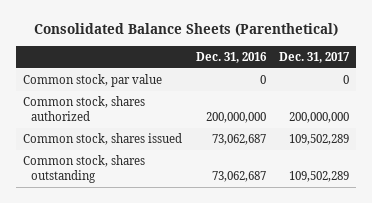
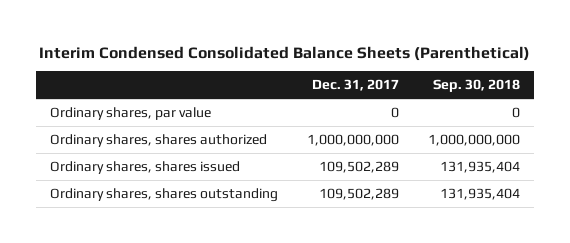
[34,22,339,36] Consolidated Balance Sheets (Parenthetical) -> [38,45,530,61] Interim Condensed Consolidated Balance Sheets (Parenthetical)
[195,51,267,63] Dec. 31, 2016 -> none
none -> [432,79,520,93] Sep. 30, 2018
[22,74,162,88] Common stock, par value -> [50,106,212,120] Ordinary shares, par value
[22,96,145,121] Common stock, shares authorized -> [50,133,268,147] Ordinary shares, shares authorized
[289,111,350,123] 200,000,000 -> [306,133,399,146] 1,000,000,000
[22,133,182,146] Common stock, shares issued -> [50,160,241,174] Ordinary shares, shares issued
[22,155,145,183] Common stock, shares outstanding -> [50,187,279,202] Ordinary shares, shares outstanding

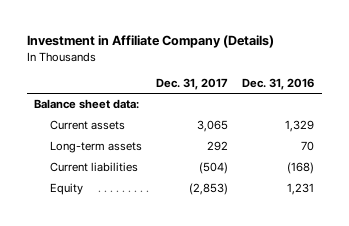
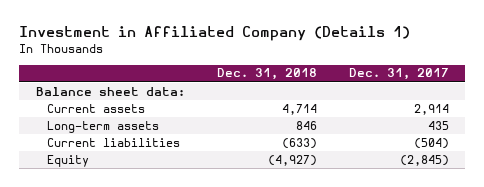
[27,35,275,49] Investment in Affiliate Company (Details) -> [19,26,411,42] Investment in Affiliated Company (Details 1)
[242,77,315,90] Dec. 31, 2016 -> none
none -> [216,68,317,81] Dec. 31, 2018
[197,120,229,133] 3,065 -> [413,103,449,115] 2,914
[207,141,229,152] 292 -> [427,120,449,130] 435
[189,183,229,196] (2,853) -> [399,154,449,166] (2,845)

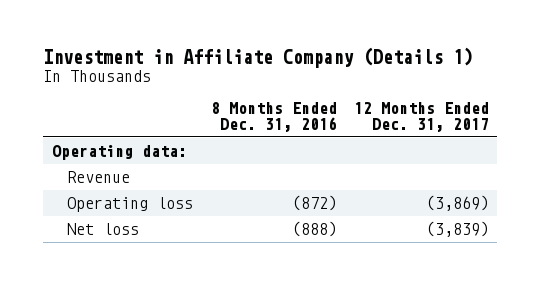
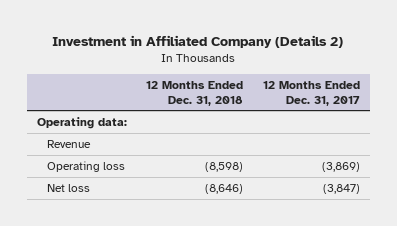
[43,46,474,68] Investment in Affiliate Company (Details 1) -> [52,34,344,48] Investment in Affiliated Company (Details 2)
[210,102,337,132] 8 Months Ended Dec. 31, 2016 -> none
none -> [146,80,244,106] 12 Months Ended Dec. 31, 2018
[425,220,489,237] (3,839) -> [323,183,361,194] (3,847)

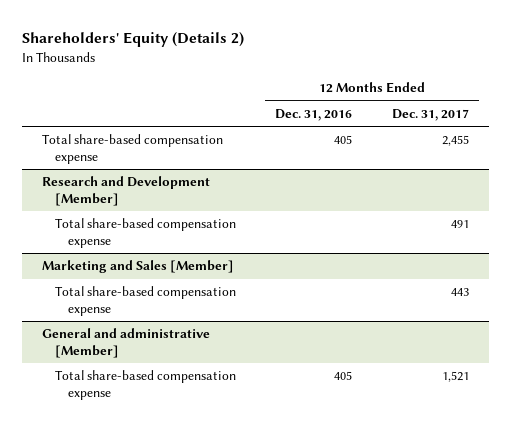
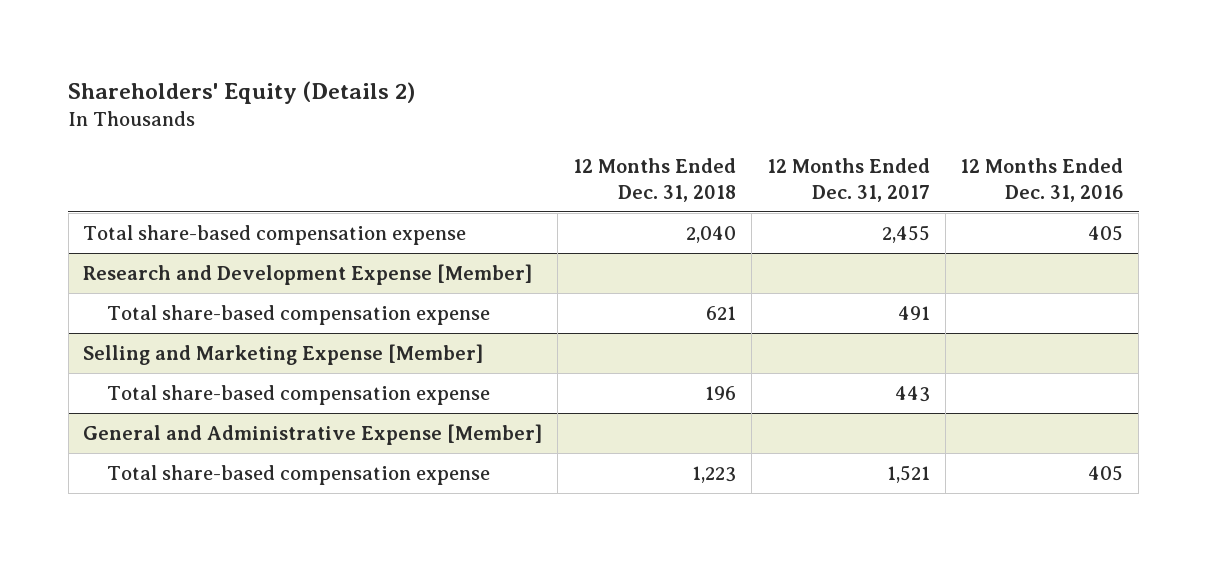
none -> [573,157,737,202] 12 Months Ended Dec. 31, 2018
[41,176,210,206] Research and Development [Member] -> [83,263,533,285] Research and Development Expense [Member]
[41,260,234,274] Marketing and Sales [Member] -> [83,343,484,365] Selling and Marketing Expense [Member]
[41,328,210,358] General and administrative [Member] -> [83,423,543,445] General and Administrative Expense [Member]

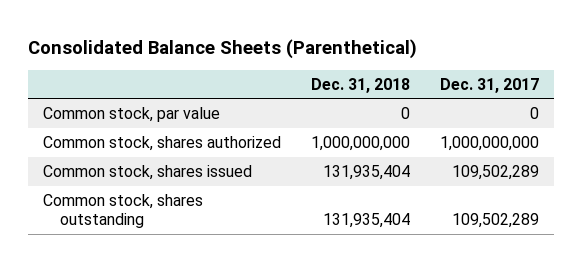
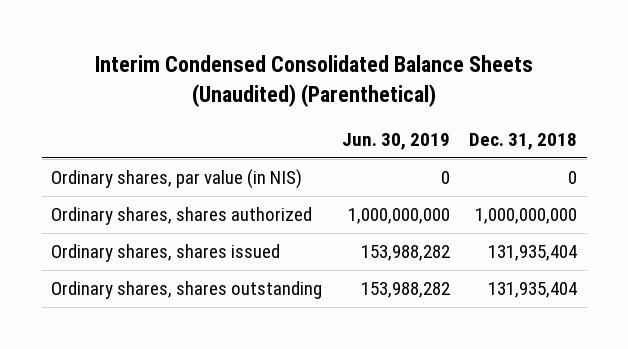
[28,38,418,59] Consolidated Balance Sheets (Parenthetical) -> [95,54,534,107] Interim Condensed Consolidated Balance Sheets (Unaudited) (Parenthetical)
[440,77,540,93] Dec. 31, 2017 -> none
none -> [341,133,450,151] Jun. 30, 2019
[43,107,221,123] Common stock, par value -> [51,169,303,190] Ordinary shares, par value (in NIS)
[43,136,282,152] Common stock, shares authorized -> [51,207,313,226] Ordinary shares, shares authorized
[43,165,253,181] Common stock, shares issued -> [51,244,281,263] Ordinary shares, shares issued
[43,194,204,229] Common stock, shares outstanding -> [51,281,323,300] Ordinary shares, shares outstanding

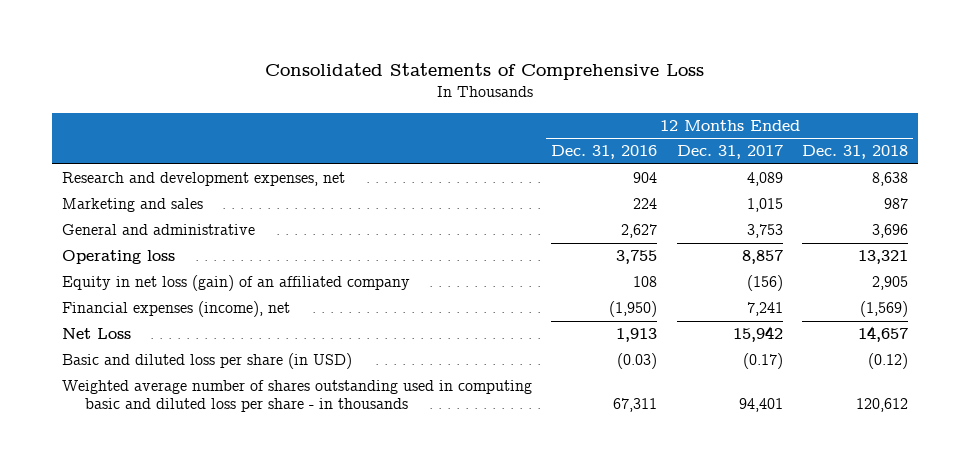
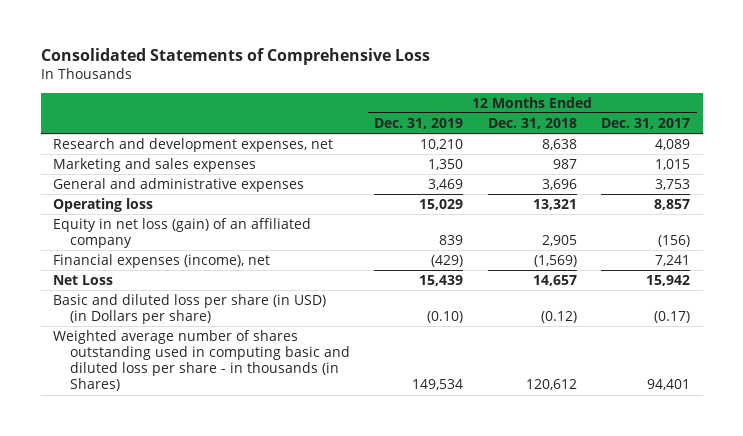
[551,145,658,160] Dec. 31, 2016 -> none
none -> [374,117,464,129] Dec. 31, 2019
[61,198,203,213] Marketing and sales -> [52,157,256,172] Marketing and sales expenses
[61,224,255,236] General and administrative -> [52,177,304,192] General and administrative expenses
[61,353,352,370] Basic and diluted loss per share (in USD) -> [52,293,326,325] Basic and diluted loss per share (in USD) (in Dollars per share)
[61,380,532,413] Weighted average number of shares outstanding used in computing basic and diluted loss per share - in thousands -> [52,329,350,392] Weighted average number of shares outstanding used in computing basic and diluted loss per share - in thousands (in Shares)

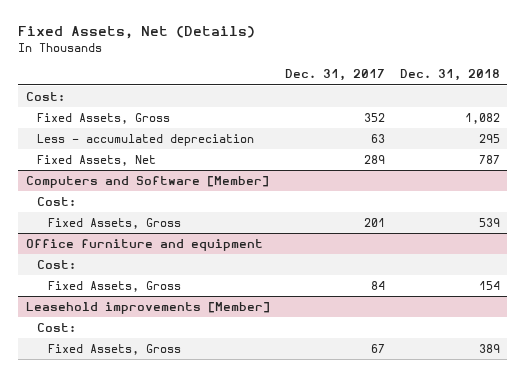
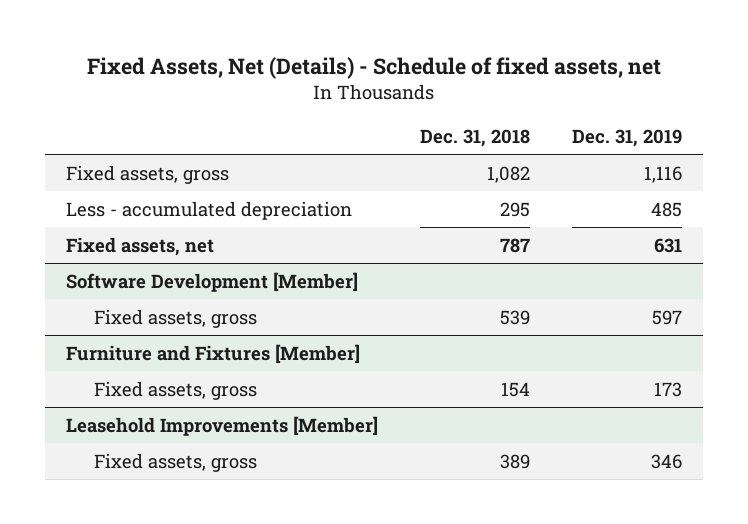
[18,26,256,40] Fixed Assets, Net (Details) -> [87,57,662,80] Fixed Assets, Net (Details) - Schedule of fixed assets, net
[284,69,385,82] Dec. 31, 2017 -> none
none -> [572,128,683,147] Dec. 31, 2019
[25,92,65,102] Cost: -> none
[36,113,170,125] Fixed Assets, Gross -> [66,164,230,184] Fixed assets, gross
[36,197,76,207] Cost: -> none
[36,260,76,270] Cost: -> none
[36,323,76,333] Cost: -> none
[36,155,156,167] Fixed Assets, Net -> [66,236,215,256] Fixed assets, net
[25,176,269,189] Computers and Software [Member] -> [66,271,359,292] Software Development [Member]
[48,218,182,230] Fixed Assets, Gross -> [94,308,258,328] Fixed assets, gross
[25,239,263,252] Office furniture and equipment -> [66,343,361,364] Furniture and Fixtures [Member]
[48,281,182,293] Fixed Assets, Gross -> [94,380,258,400] Fixed assets, gross
[25,302,270,315] Leasehold improvements [Member] -> [66,415,379,436] Leasehold Improvements [Member]
[48,344,182,356] Fixed Assets, Gross -> [94,452,258,472] Fixed assets, gross

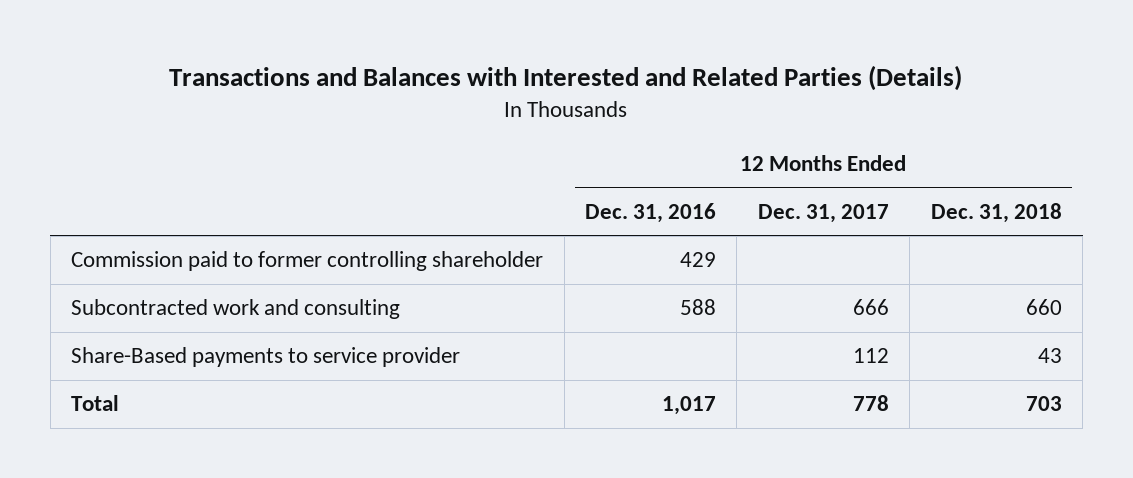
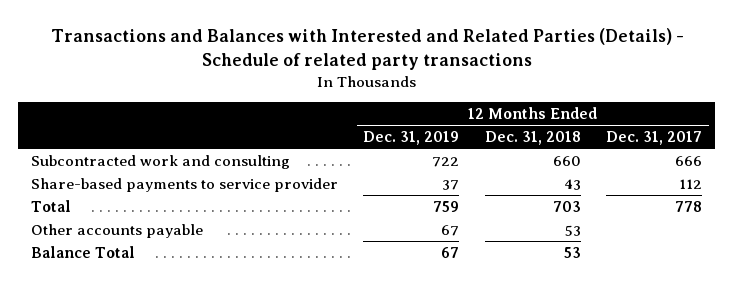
[169,64,963,91] Transactions and Balances with Interested and Related Parties (Details) -> [50,28,684,71] Transactions and Balances with Interested and Related Parties (Details) - Schedule of related party transactions
[584,202,716,223] Dec. 31, 2016 -> none
none -> [363,131,460,146] Dec. 31, 2019
[71,251,544,272] Commission paid to former controlling shareholder -> none
[71,347,461,368] Share-Based payments to service provider -> [31,177,339,192] Share-based payments to service provider
none -> [31,223,204,238] Other accounts payable
none -> [31,245,136,258] Balance Total

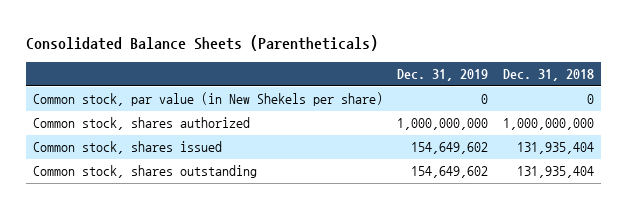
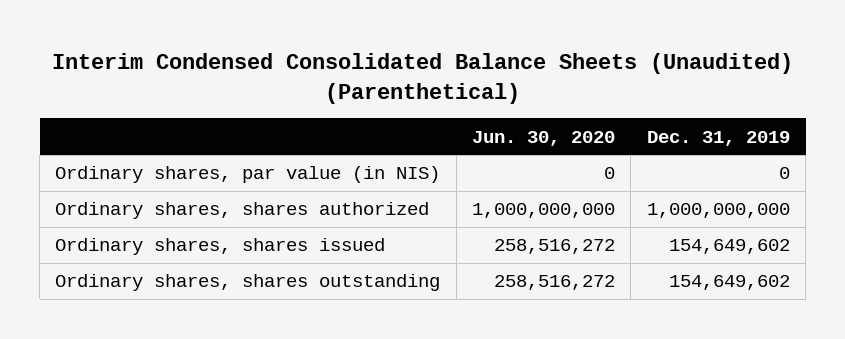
[26,35,379,52] Consolidated Balance Sheets (Parentheticals) -> [51,53,793,105] Interim Condensed Consolidated Balance Sheets (Unaudited) (Parenthetical)
[502,69,594,82] Dec. 31, 2018 -> none
none -> [472,130,616,146] Jun. 30, 2020
[33,92,384,107] Common stock, par value (in New Shekels per share) -> [55,166,441,184] Ordinary shares, par value (in NIS)
[33,117,251,131] Common stock, shares authorized -> [55,202,430,220] Ordinary shares, shares authorized
[33,141,223,155] Common stock, shares issued -> [55,238,386,256] Ordinary shares, shares issued
[33,165,258,179] Common stock, shares outstanding -> [55,274,441,292] Ordinary shares, shares outstanding

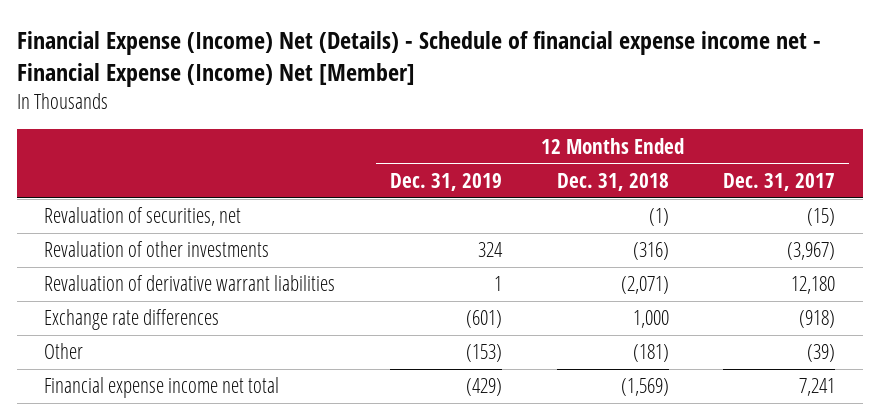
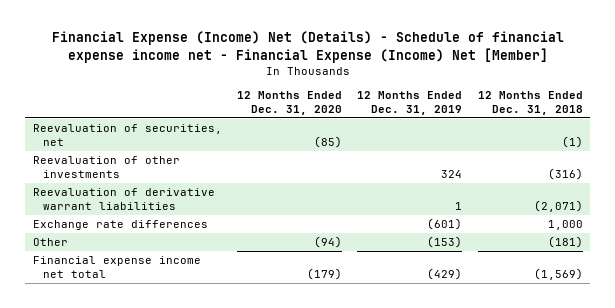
[723,173,836,192] Dec. 31, 2017 -> none
none -> [237,90,343,115] 12 Months Ended Dec. 31, 2020
[44,207,242,227] Revaluation of securities, net -> [32,124,222,146] Reevaluation of securities, net
[44,241,270,258] Revaluation of other investments -> [32,156,180,178] Reevaluation of other investments
[44,275,336,292] Revaluation of derivative warrant liabilities -> [32,188,215,210] Reevaluation of derivative warrant liabilities

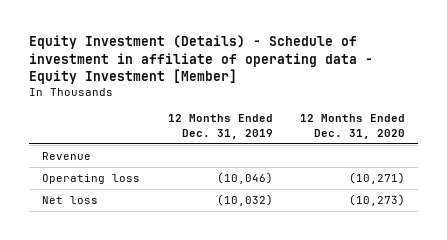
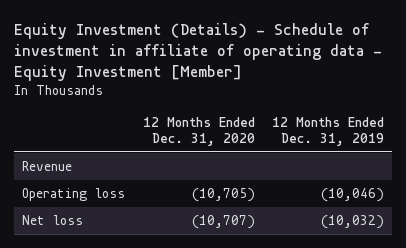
[348,171,405,184] (10,271) -> [191,188,255,203] (10,705)
[348,193,405,206] (10,273) -> [191,215,255,230] (10,707)

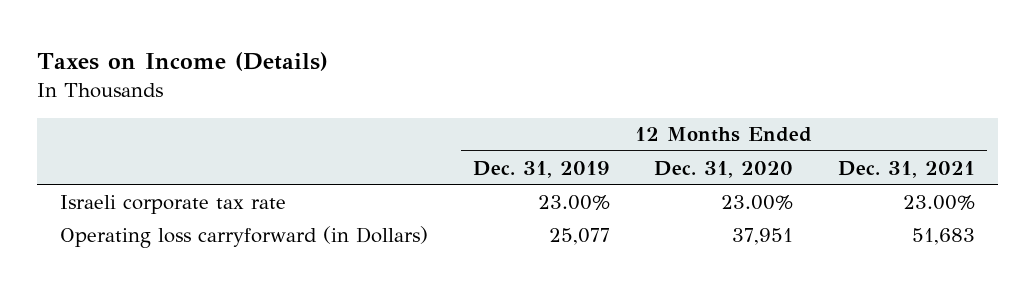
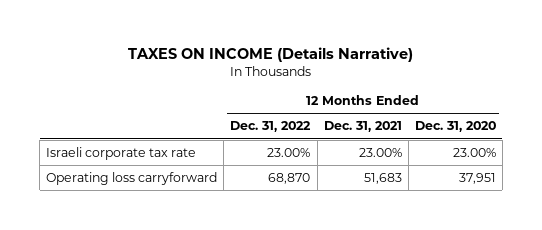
[37,52,329,72] Taxes on Income (Details) -> [128,46,414,62] TAXES ON INCOME (Details Narrative)
[472,160,610,178] Dec. 31, 2019 -> none
none -> [230,121,312,133] Dec. 31, 2022
[59,225,428,248] Operating loss carryforward (in Dollars) -> [46,171,218,185] Operating loss carryforward

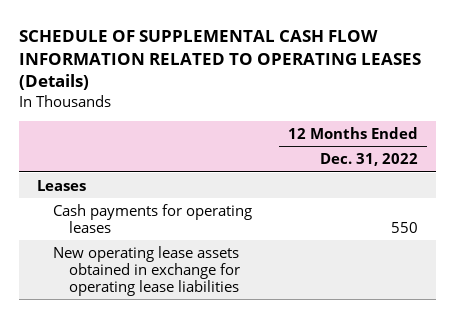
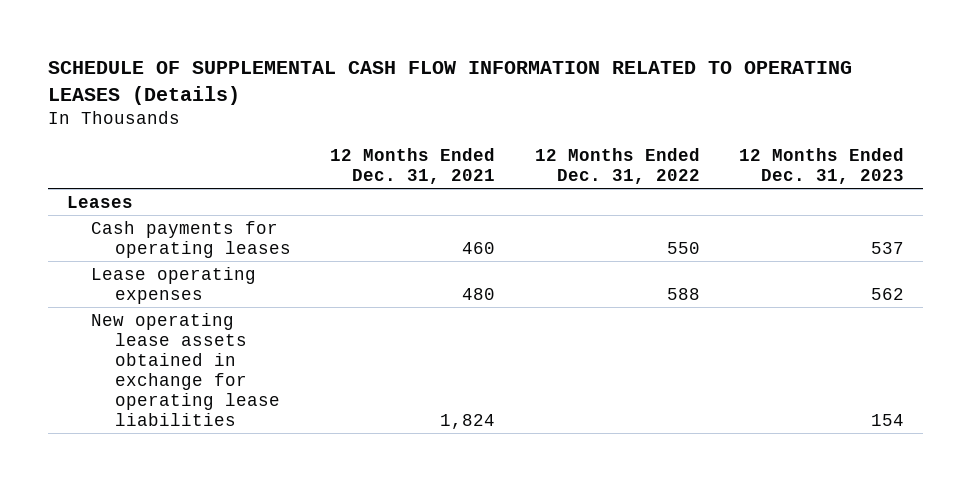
none -> [330,147,496,184] 12 Months Ended Dec. 31, 2021
none -> [738,147,904,184] 12 Months Ended Dec. 31, 2023
none -> [91,266,257,304] Lease operating expenses

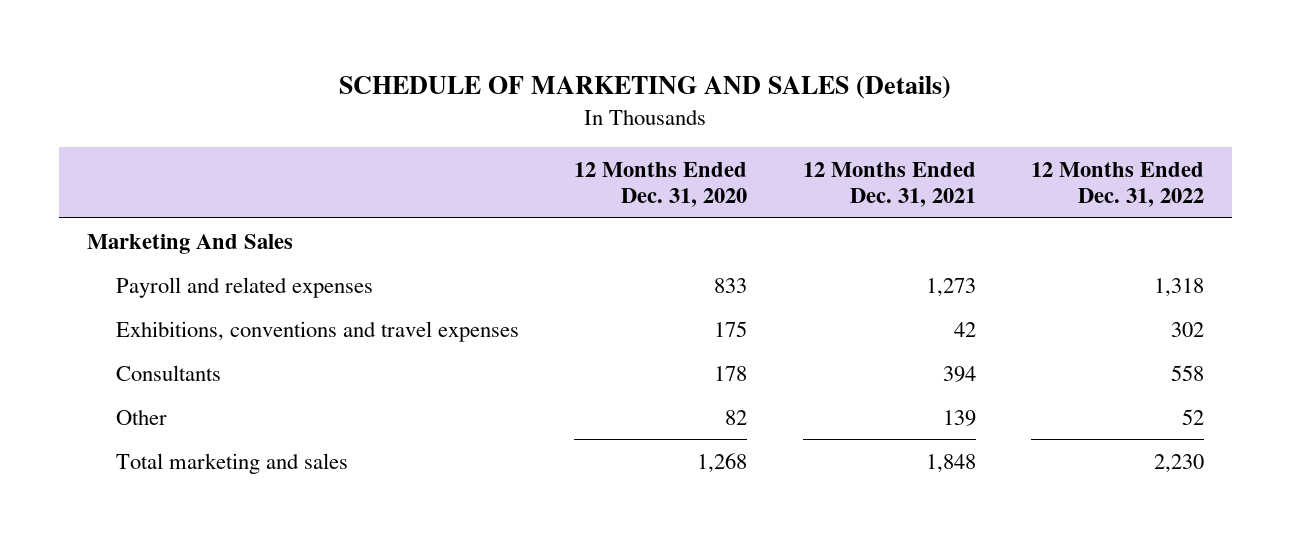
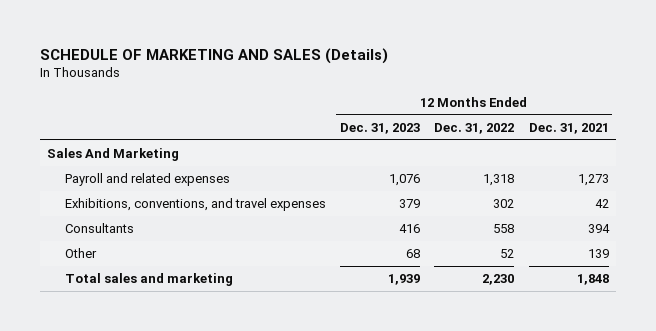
[574,161,748,208] 12 Months Ended Dec. 31, 2020 -> none
none -> [339,122,420,134] Dec. 31, 2023
[86,233,293,254] Marketing And Sales -> [46,148,179,162] Sales And Marketing
[115,320,519,342] Exhibitions, conventions and travel expenses -> [64,198,326,212] Exhibitions, conventions, and travel expenses
[115,452,348,474] Total marketing and sales -> [64,273,233,287] Total sales and marketing

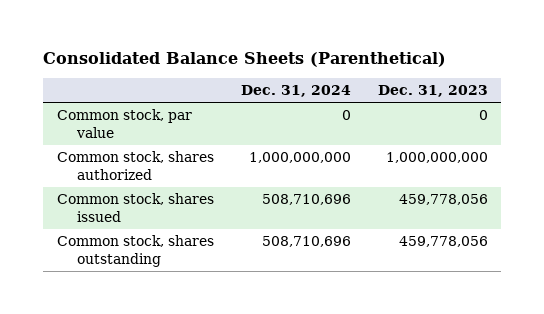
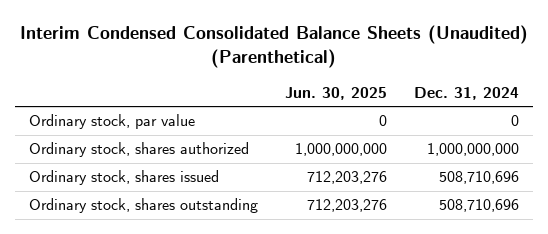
[42,52,446,68] Consolidated Balance Sheets (Parenthetical) -> [20,25,529,69] Interim Condensed Consolidated Balance Sheets (Unaudited) (Parenthetical)
[377,85,488,98] Dec. 31, 2023 -> none
none -> [285,86,388,100] Jun. 30, 2025
[56,109,192,138] Common stock, par value -> [28,114,195,130] Ordinary stock, par value
[56,151,214,180] Common stock, shares authorized -> [28,142,249,158] Ordinary stock, shares authorized
[56,193,214,222] Common stock, shares issued -> [28,170,219,186] Ordinary stock, shares issued
[56,235,214,267] Common stock, shares outstanding -> [28,198,258,214] Ordinary stock, shares outstanding

